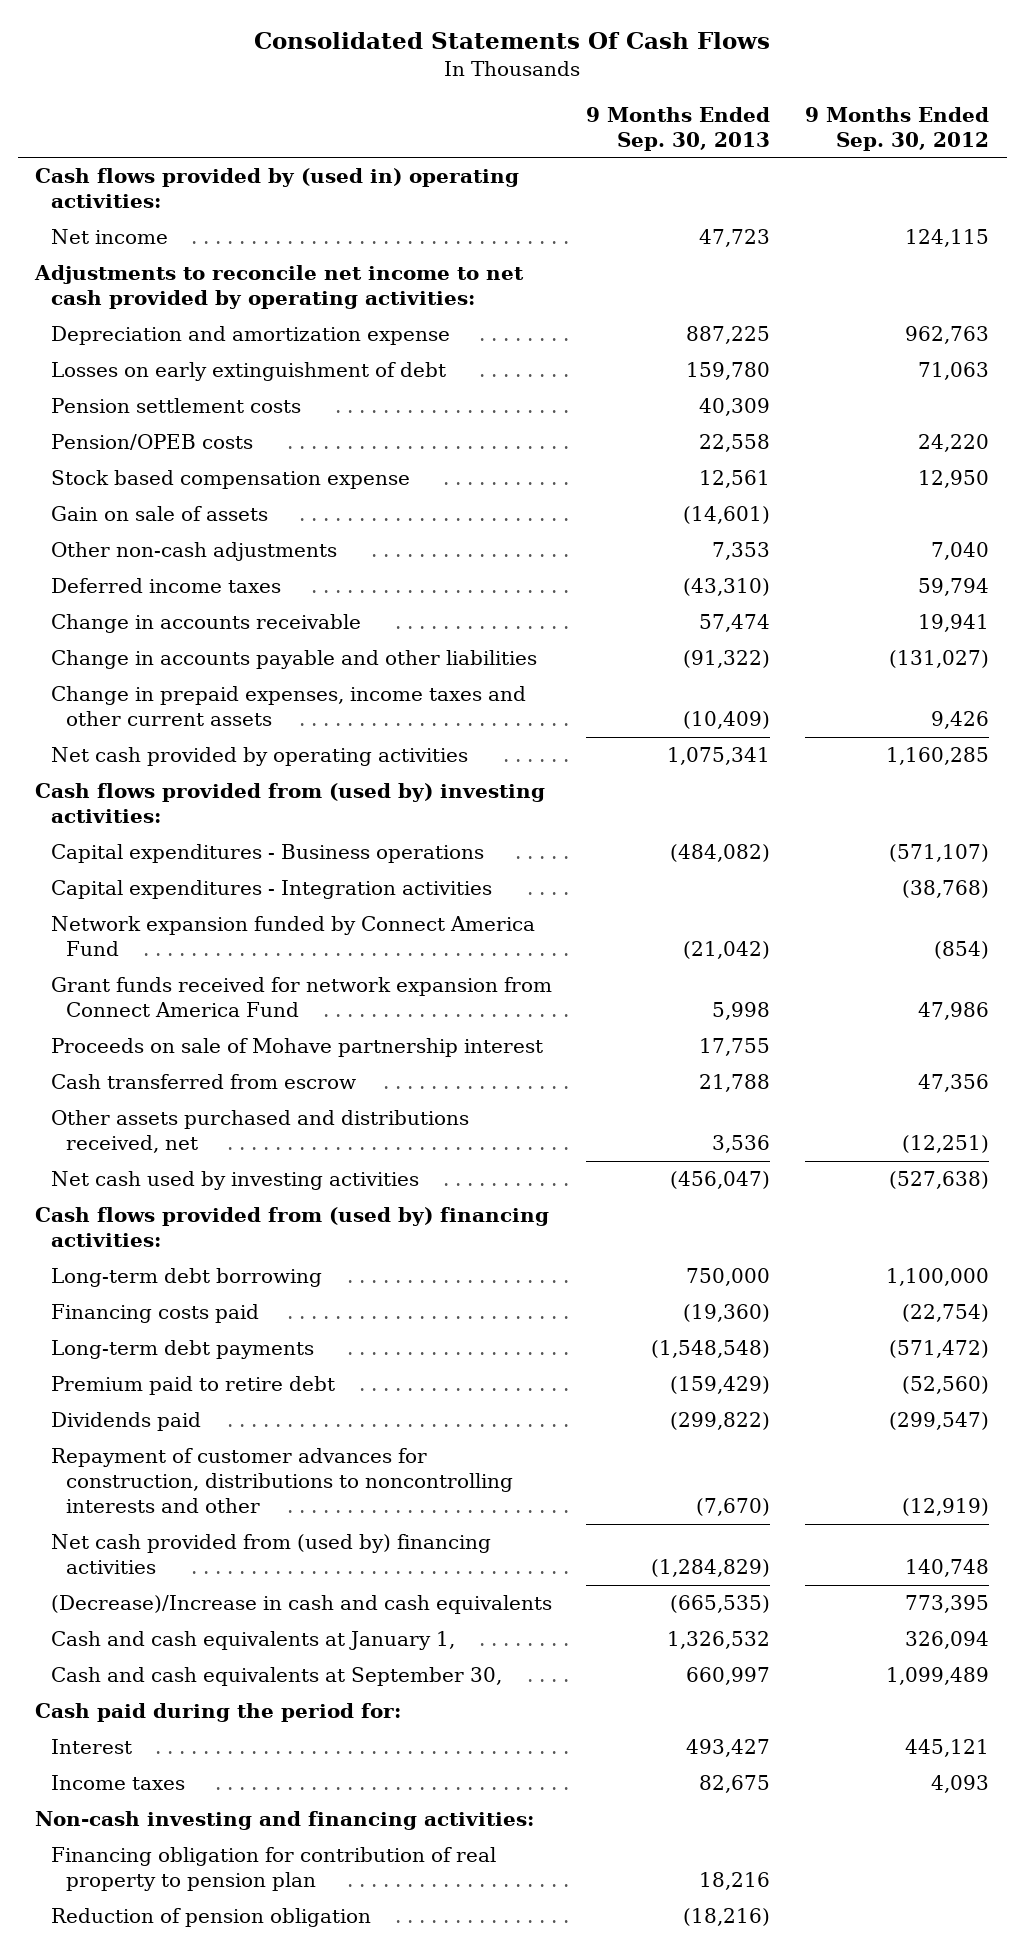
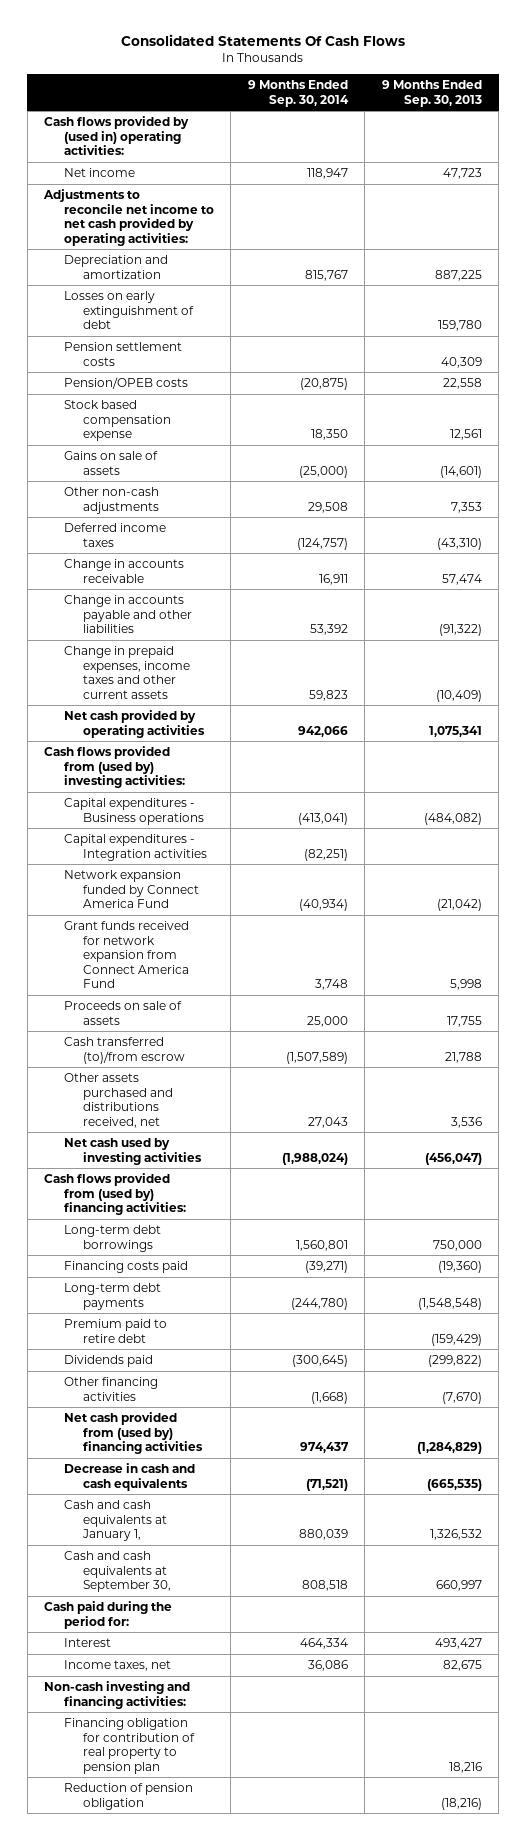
[805,106,990,151] 9 Months Ended Sep. 30, 2012 -> none
none -> [247,80,349,107] 9 Months Ended Sep. 30, 2014
[50,326,450,346] Depreciation and amortization expense -> [63,255,168,279] Depreciation and amortization
[50,506,268,522] Gain on sale of assets -> [63,451,158,475] Gains on sale of assets
[50,1038,543,1058] Proceeds on sale of Mohave partnership interest -> [63,1001,182,1025] Proceeds on sale of assets
[50,1074,356,1090] Cash transferred from escrow -> [63,1037,185,1064] Cash transferred (to)/from escrow
[50,1268,322,1288] Long-term debt borrowing -> [63,1225,161,1252] Long-term debt borrowings
[50,1448,514,1514] Repayment of customer advances for construction, distributions to noncontrolling interests and other -> [63,1377,158,1401] Other financing activities
[50,1595,552,1615] (Decrease)/Increase in cash and cash equivalents -> [63,1463,195,1491] Decrease in cash and cash equivalents
[50,1775,185,1791] Income taxes -> [63,1660,171,1672] Income taxes, net

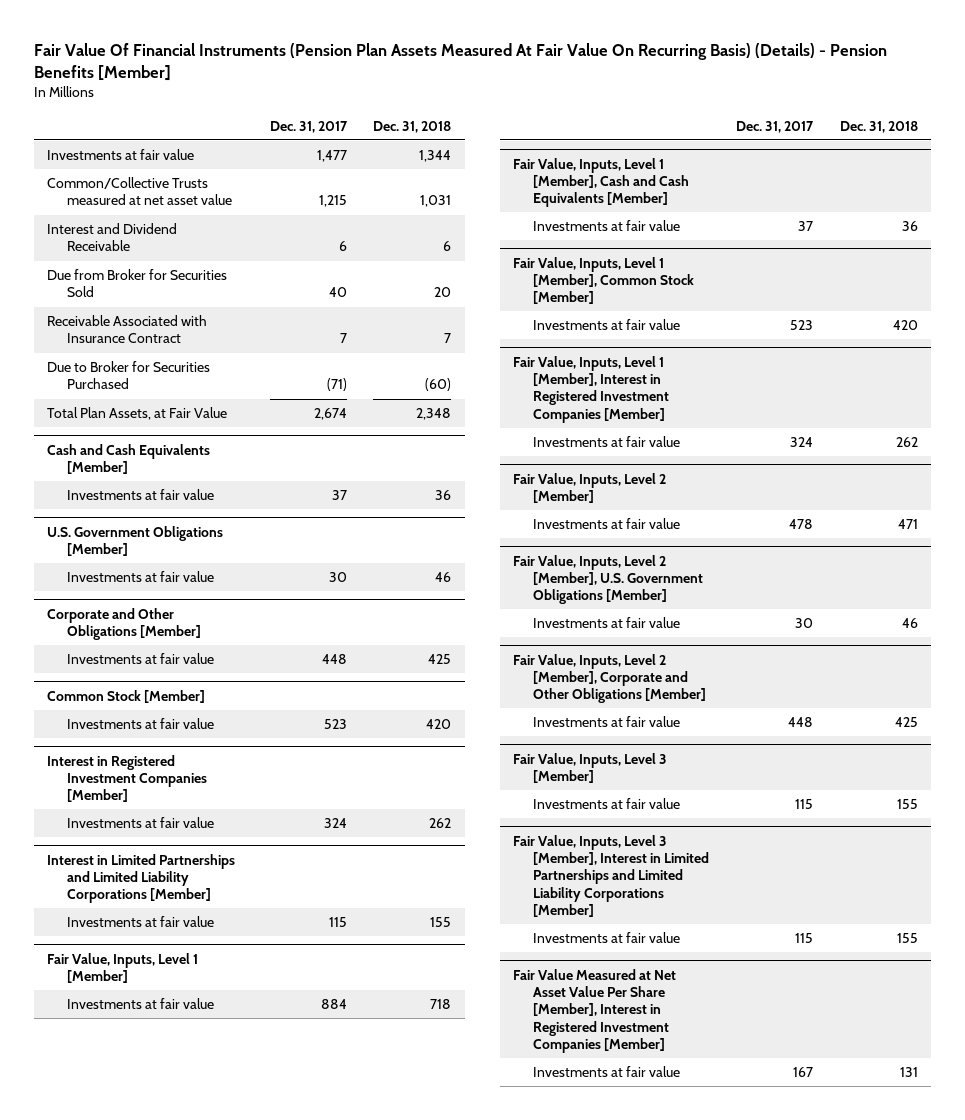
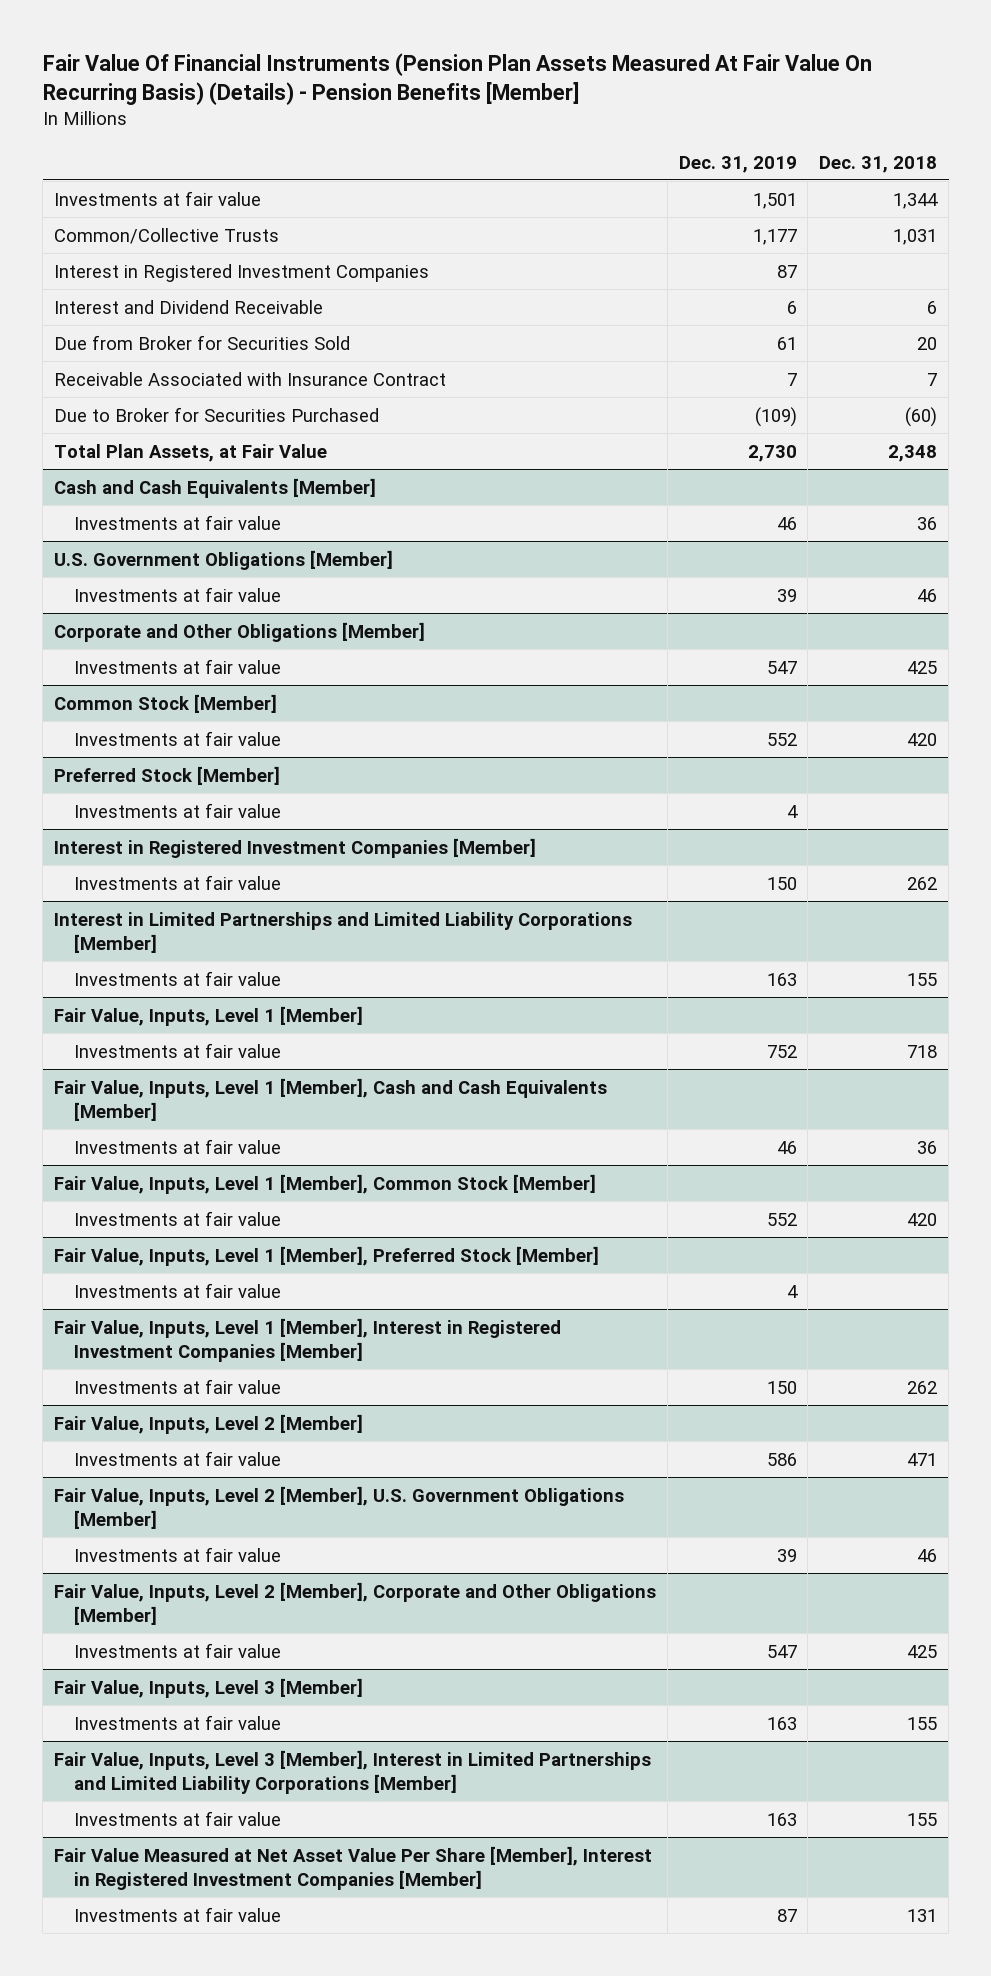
[269,120,348,133] Dec. 31, 2017 -> none
none -> [678,155,797,173] Dec. 31, 2019
[47,177,233,206] Common/Collective Trusts measured at net asset value -> [53,227,279,244] Common/Collective Trusts
none -> [53,263,429,282] Interest in Registered Investment Companies
none -> [53,765,280,785] Preferred Stock [Member]
none -> [73,802,281,818] Investments at fair value
none -> [53,1245,599,1266] Fair Value, Inputs, Level 1 [Member], Preferred Stock [Member]
none -> [73,1282,281,1298] Investments at fair value

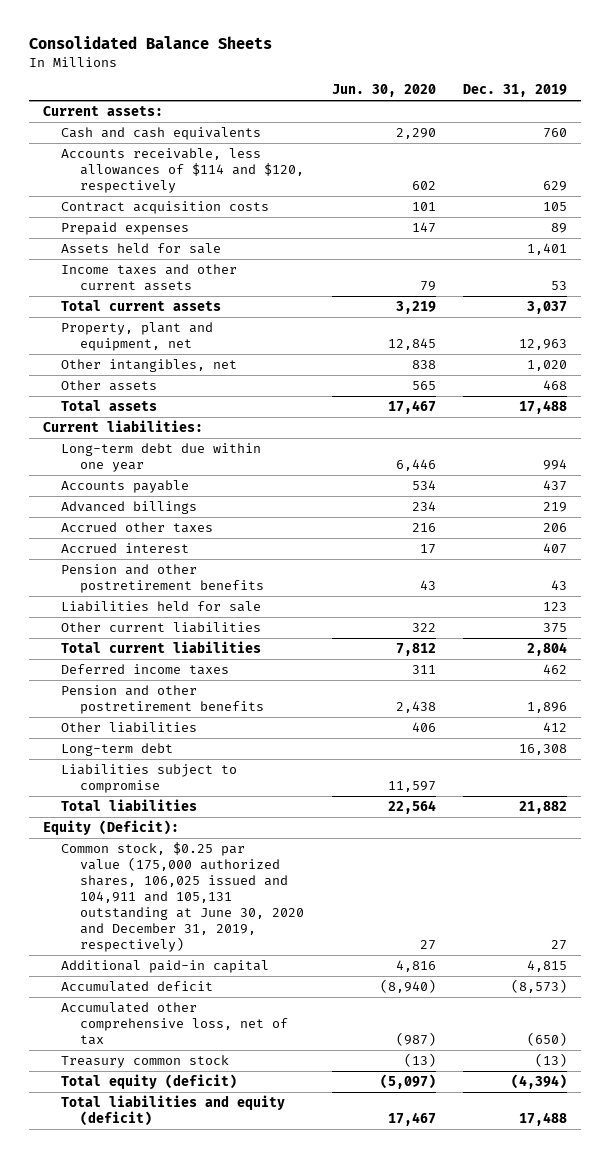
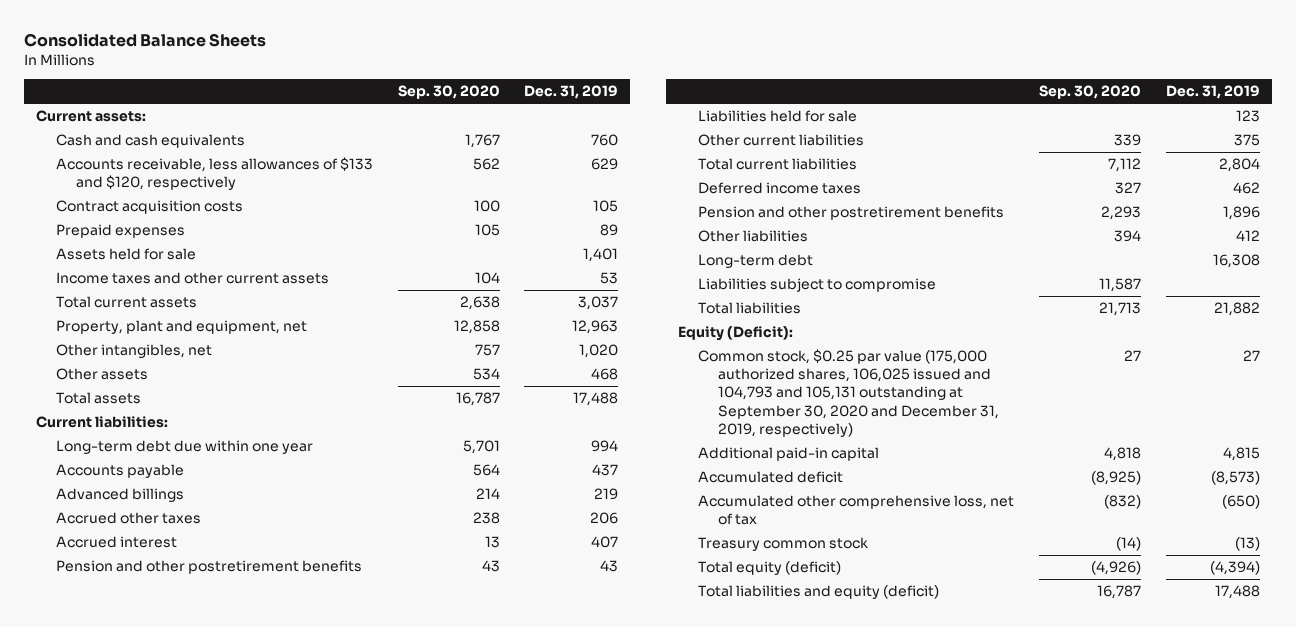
[331,84,436,98] Jun. 30, 2020 -> none
none -> [397,85,500,100] Sep. 30, 2020
[61,147,305,194] Accounts receivable, less allowances of $114 and $120, respectively -> [56,157,374,191] Accounts receivable, less allowances of $133 and $120, respectively
[61,841,305,953] Common stock, $0.25 par value (175,000 authorized shares, 106,025 issued and 104,911 and 105,131 outstanding at June 30, 2020 and December 31, 2019, respectively) -> [697,349,999,437] Common stock, $0.25 par value (175,000 authorized shares, 106,025 issued and 104,793 and 105,131 outstanding at September 30, 2020 and December 31, 2019, respectively)

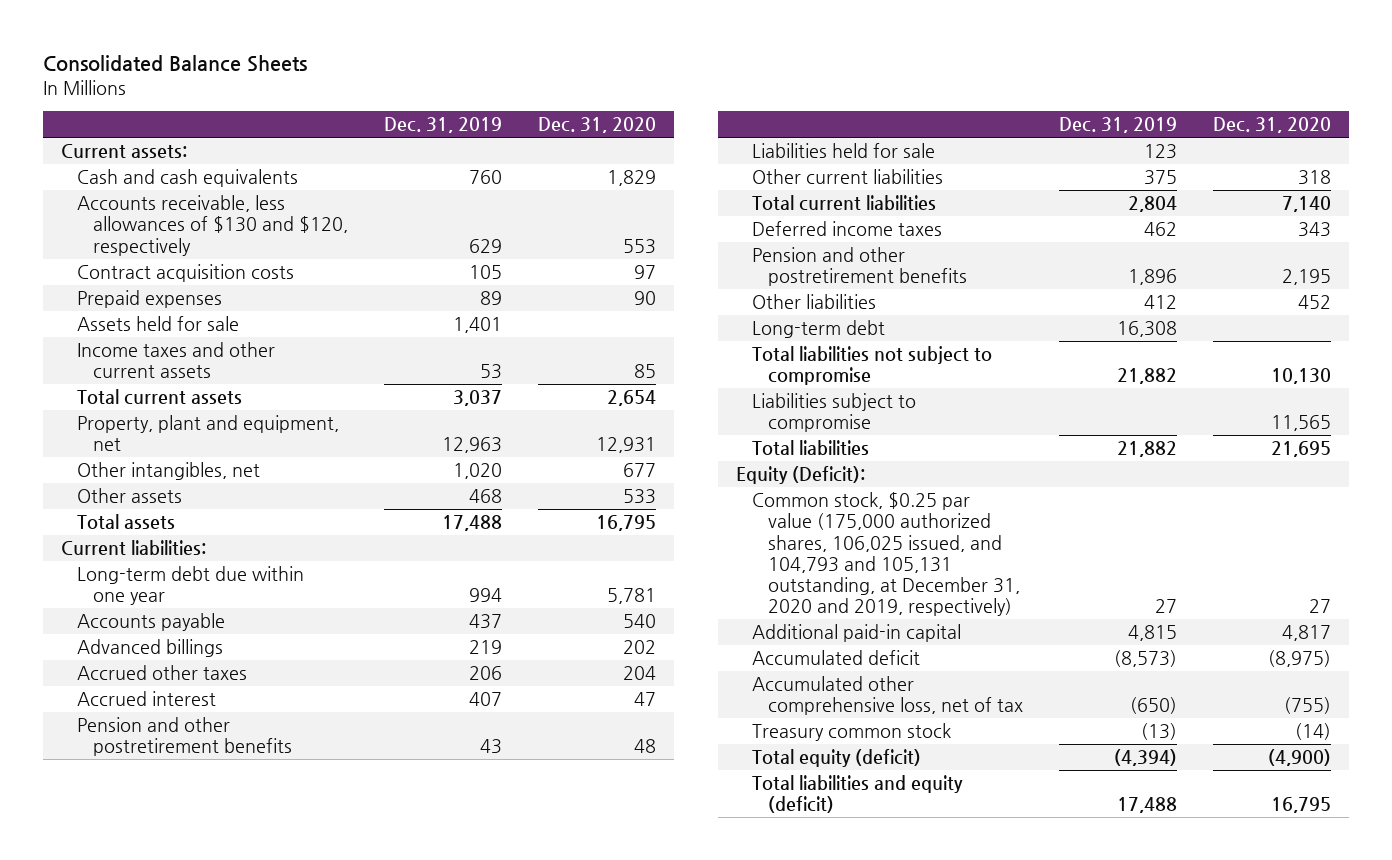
[397,85,500,100] Sep. 30, 2020 -> none
none -> [538,117,657,134] Dec. 31, 2020
[56,157,374,191] Accounts receivable, less allowances of $133 and $120, respectively -> [77,195,349,256] Accounts receivable, less allowances of $130 and $120, respectively
none -> [752,346,993,386] Total liabilities not subject to compromise
[697,349,999,437] Common stock, $0.25 par value (175,000 authorized shares, 106,025 issued and 104,793 and 105,131 outstanding at September 30, 2020 and December 31, 2019, respectively) -> [752,492,1021,617] Common stock, $0.25 par value (175,000 authorized shares, 106,025 issued, and 104,793 and 105,131 outstanding, at December 31, 2020 and 2019, respectively)

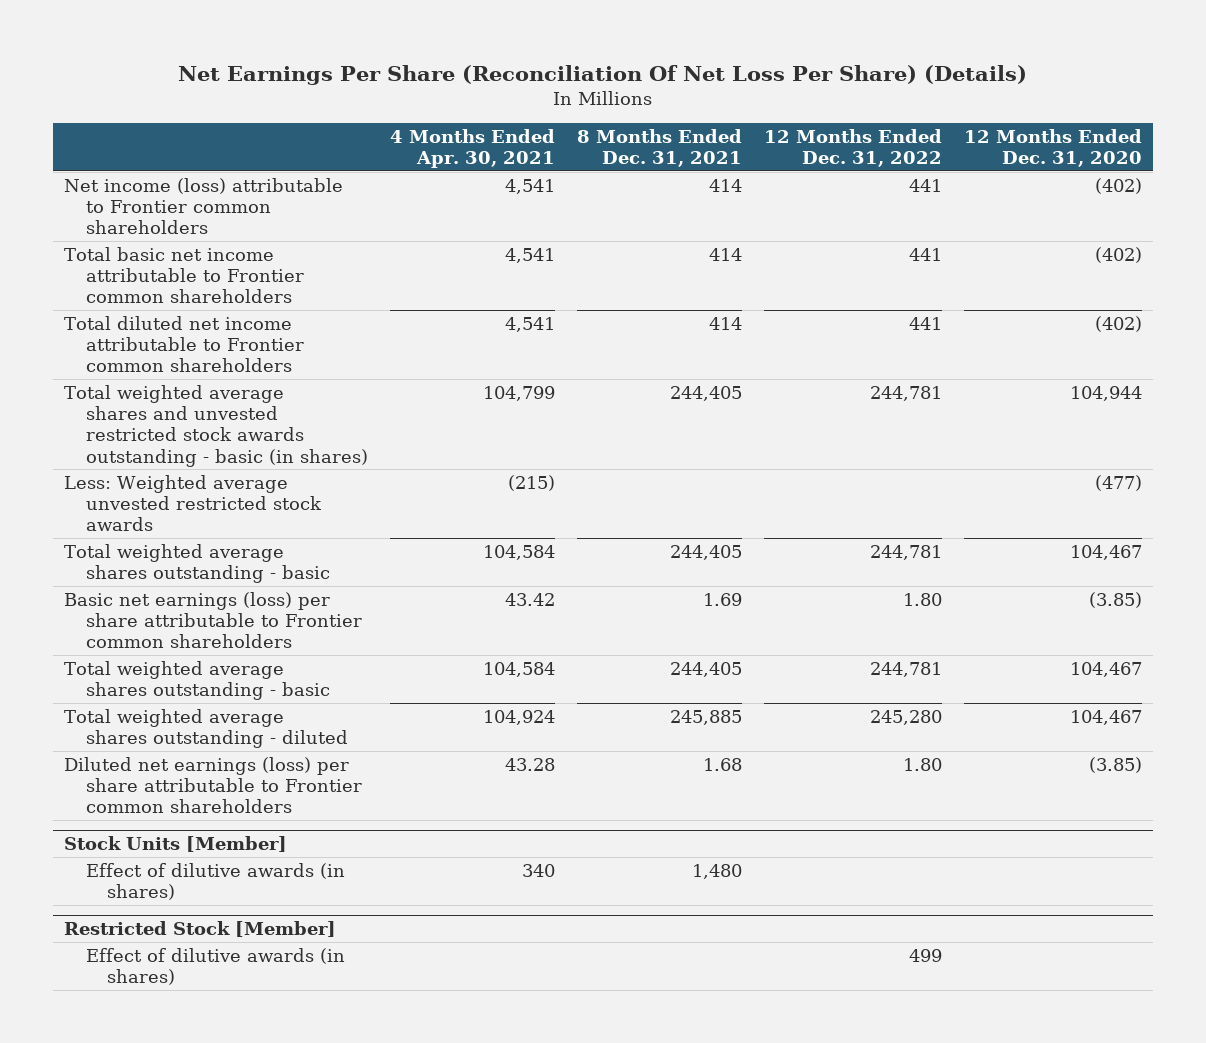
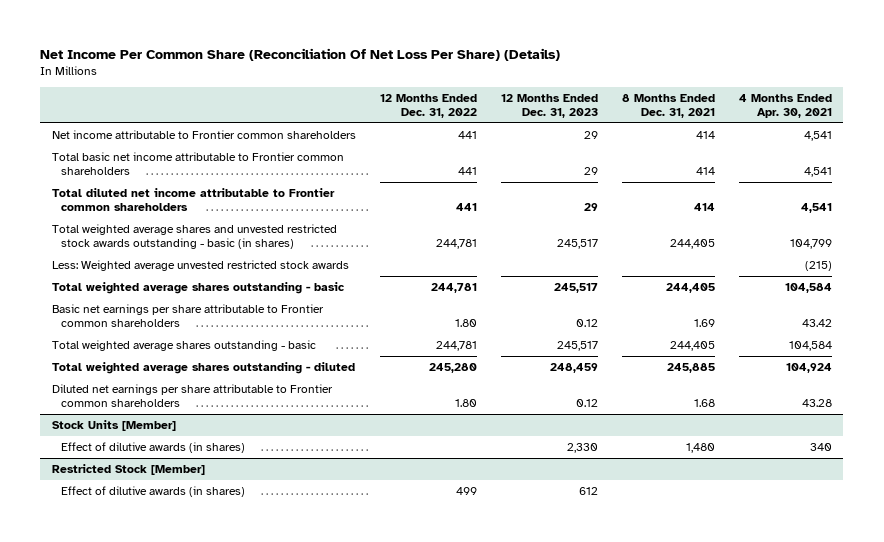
[177,65,1027,86] Net Earnings Per Share (Reconciliation Of Net Loss Per Share) (Details) -> [40,47,561,61] Net Income Per Common Share (Reconciliation Of Net Loss Per Share) (Details)
[963,128,1142,168] 12 Months Ended Dec. 31, 2020 -> none
none -> [500,93,598,118] 12 Months Ended Dec. 31, 2023
[64,177,344,235] Net income (loss) attributable to Frontier common shareholders -> [52,130,357,140] Net income attributable to Frontier common shareholders
[64,591,362,649] Basic net earnings (loss) per share attributable to Frontier common shareholders -> [52,304,325,328] Basic net earnings per share attributable to Frontier common shareholders
[64,756,362,814] Diluted net earnings (loss) per share attributable to Frontier common shareholders -> [52,384,334,408] Diluted net earnings per share attributable to Frontier common shareholders

